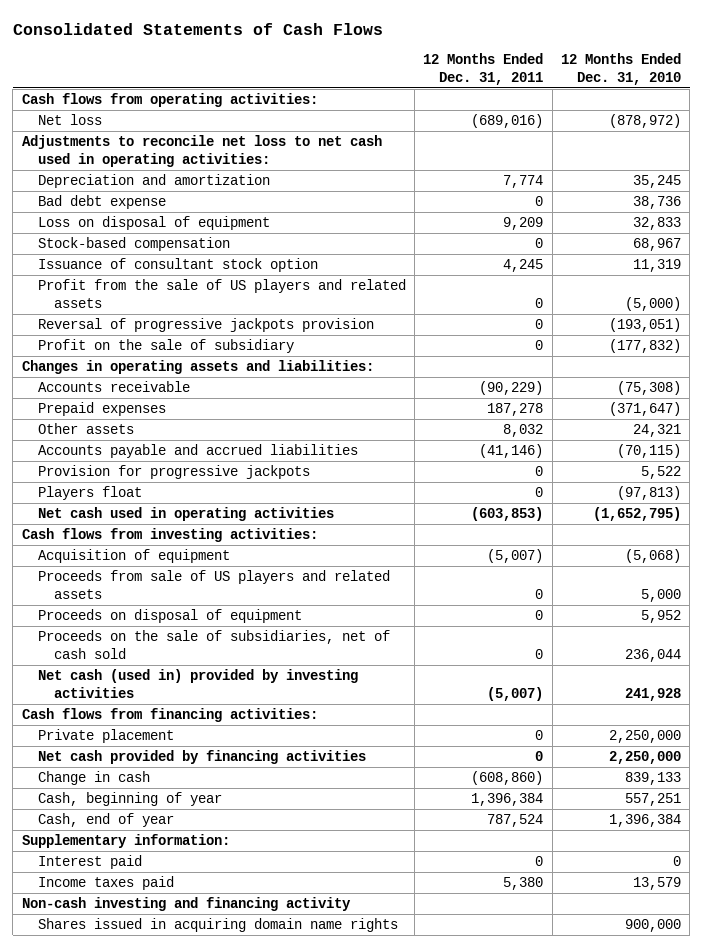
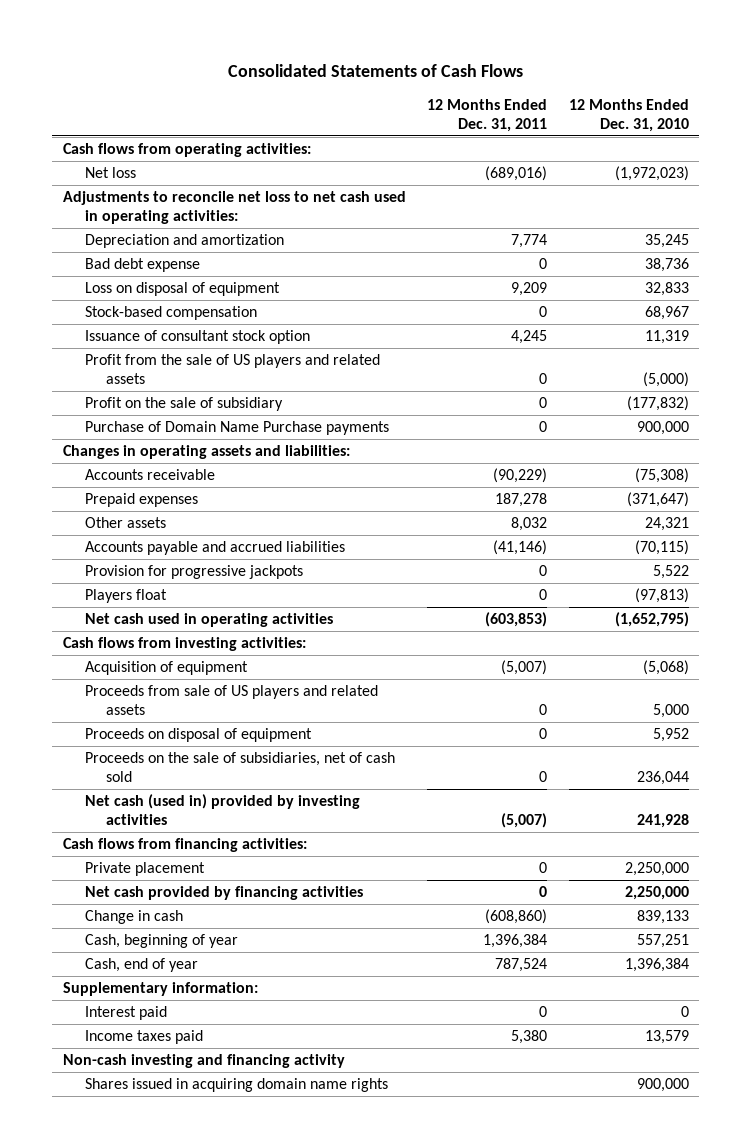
[608,114,681,129] (878,972) -> [614,166,689,182] (1,972,023)
[37,318,374,333] Reversal of progressive jackpots provision -> none
none -> [84,421,389,436] Purchase of Domain Name Purchase payments

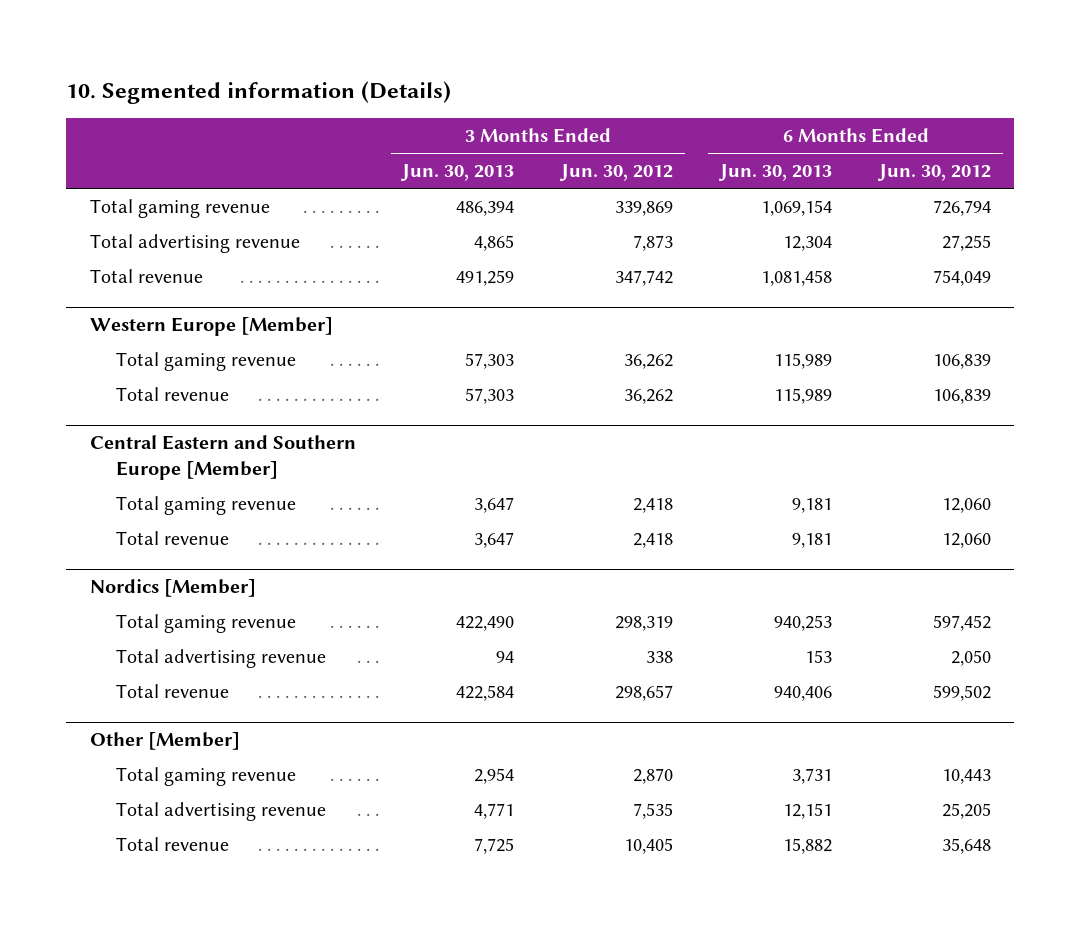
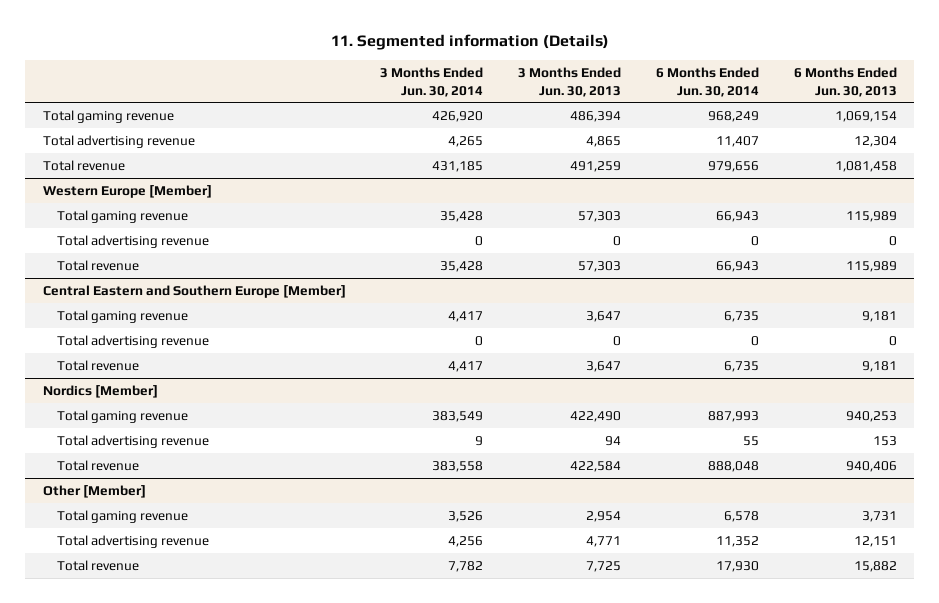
[66,80,452,104] 10. Segmented information (Details) -> [330,34,609,51] 11. Segmented information (Details)
[559,164,674,182] Jun. 30, 2012 -> none
[876,164,991,182] Jun. 30, 2012 -> none
none -> [380,67,484,97] 3 Months Ended Jun. 30, 2014
none -> [656,67,760,97] 6 Months Ended Jun. 30, 2014
none -> [57,234,210,248] Total advertising revenue
none -> [57,334,210,348] Total advertising revenue

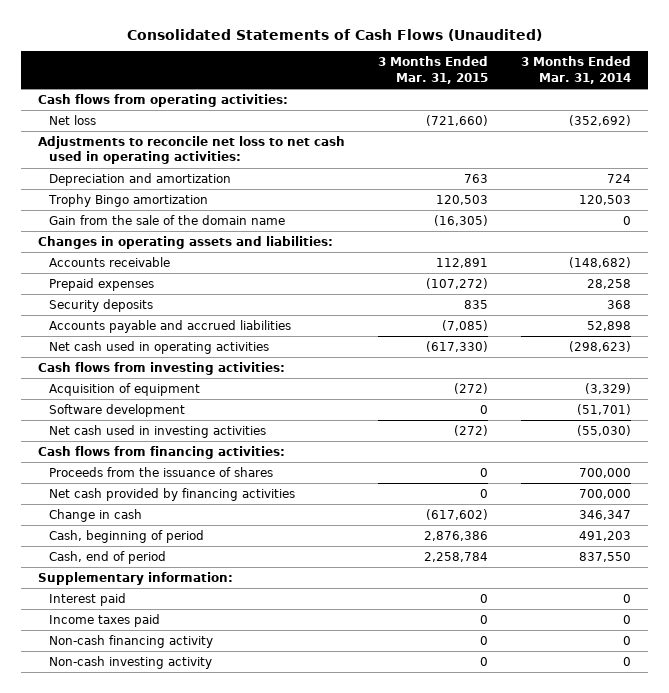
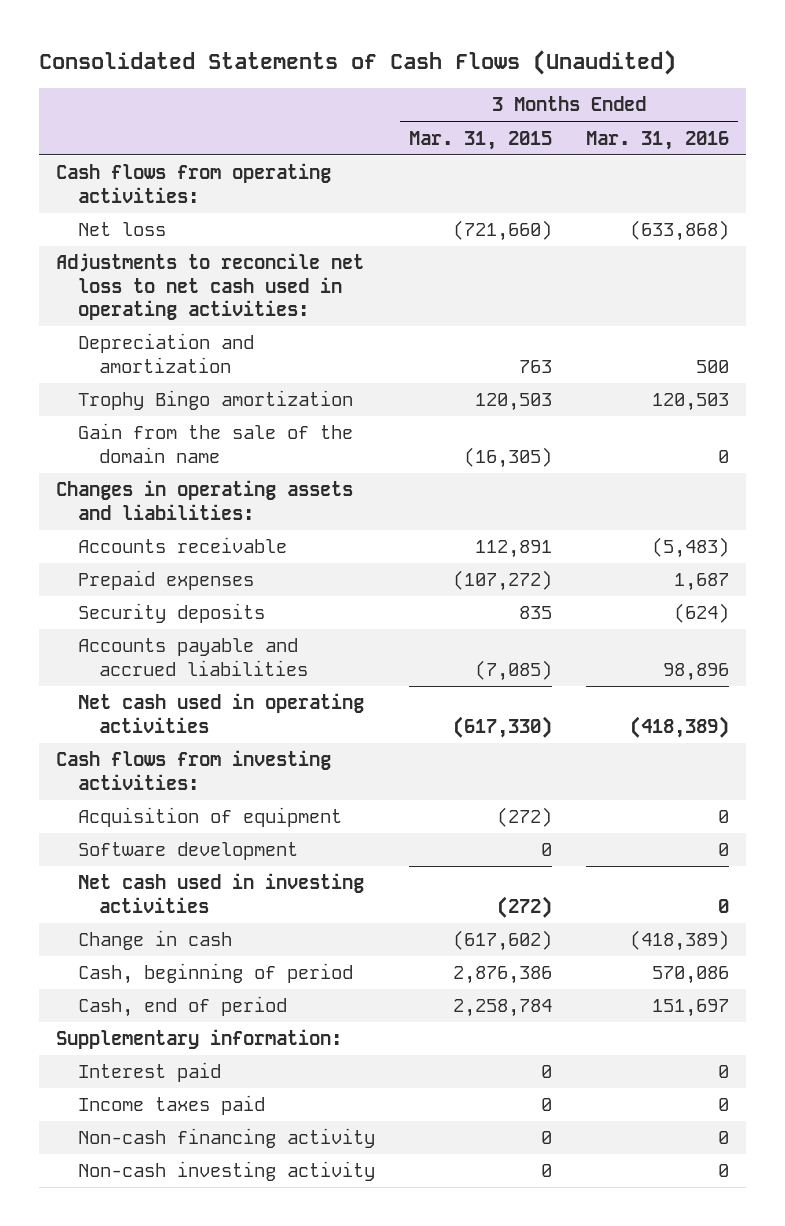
[521,56,632,84] 3 Months Ended Mar. 31, 2014 -> none
none -> [586,130,730,150] Mar. 31, 2016
[37,446,285,460] Cash flows from financing activities: -> none
[48,467,273,478] Proceeds from the issuance of shares -> none
[48,488,295,502] Net cash provided by financing activities -> none

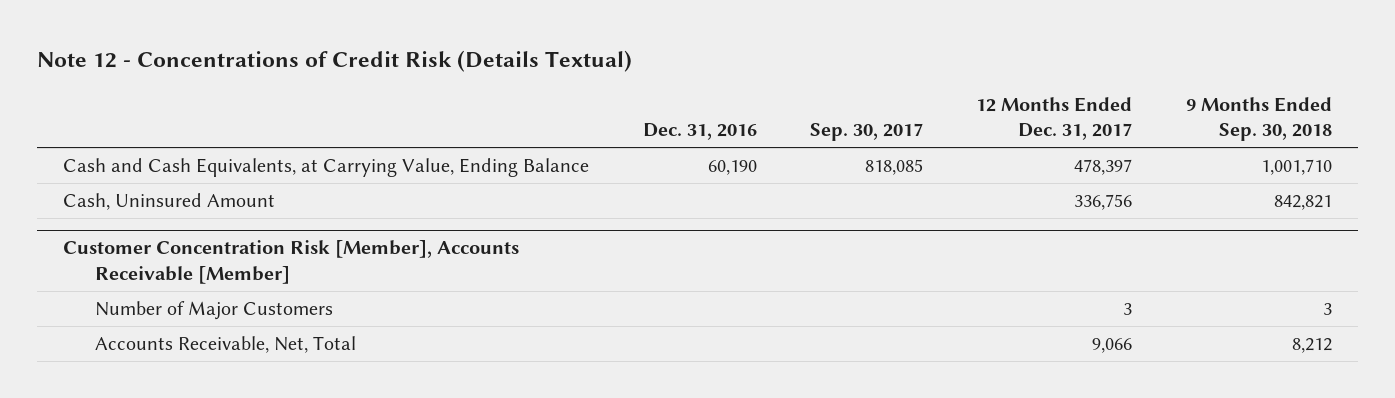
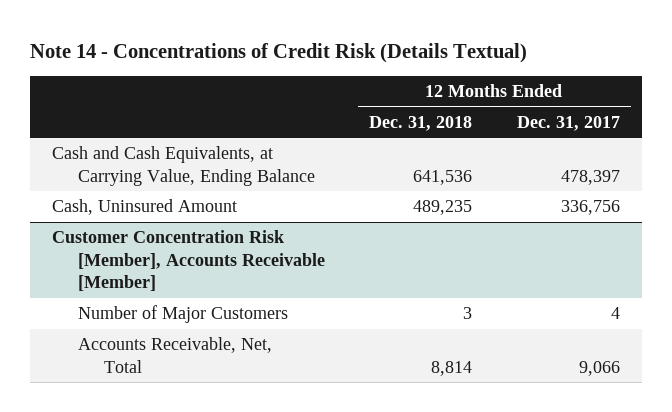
[36,50,632,73] Note 12 - Concentrations of Credit Risk (Details Textual) -> [29,42,527,63] Note 14 - Concentrations of Credit Risk (Details Textual)
[642,123,757,141] Dec. 31, 2016 -> none
[809,123,923,142] Sep. 30, 2017 -> none
[1185,97,1332,142] 9 Months Ended Sep. 30, 2018 -> none
none -> [369,115,473,131] Dec. 31, 2018
[1123,302,1133,315] 3 -> [610,307,620,320] 4

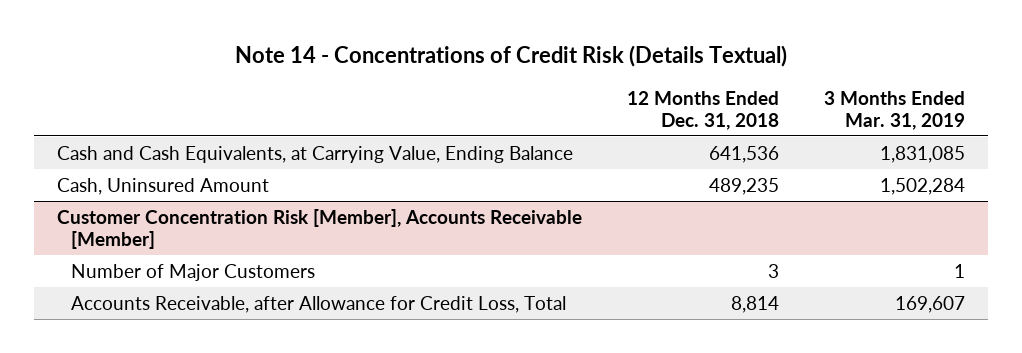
[516,115,620,131] Dec. 31, 2017 -> none
none -> [823,90,965,130] 3 Months Ended Mar. 31, 2019
[77,337,272,373] Accounts Receivable, Net, Total -> [70,295,566,313] Accounts Receivable, after Allowance for Credit Loss, Total

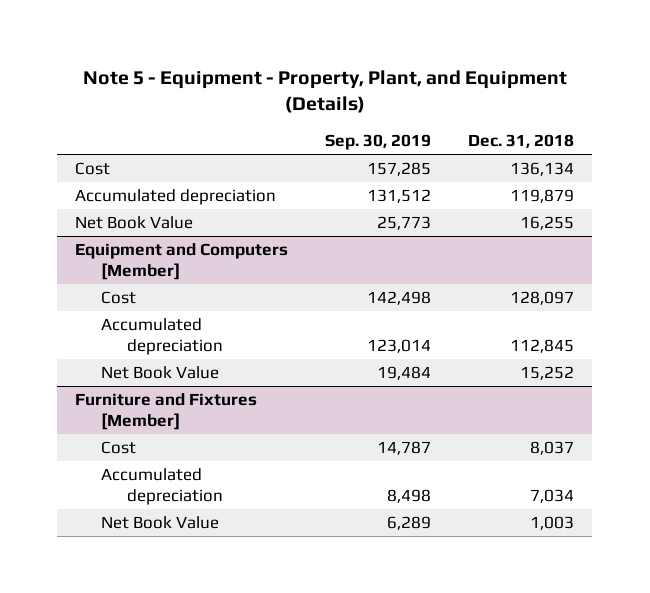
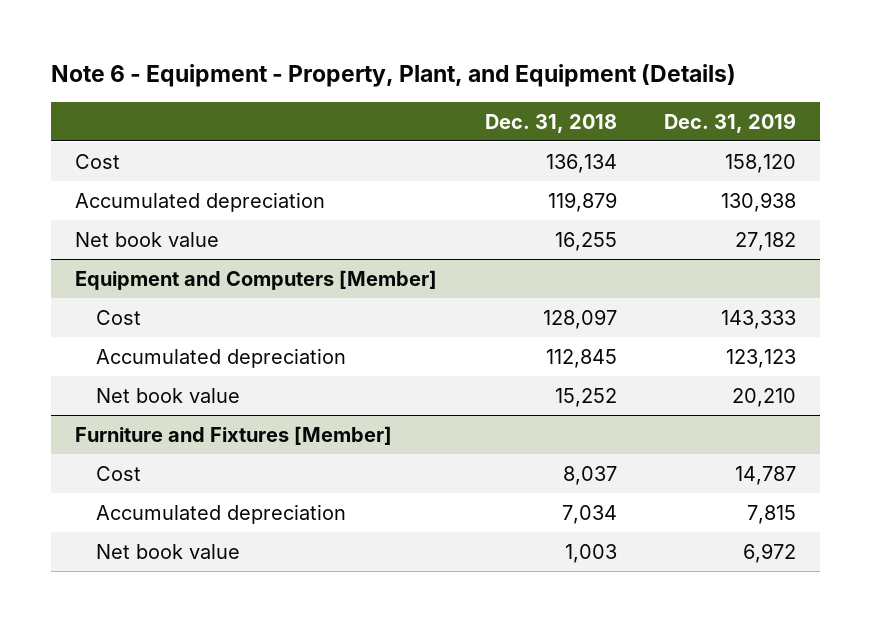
[82,69,567,114] Note 5 - Equipment - Property, Plant, and Equipment (Details) -> [51,64,737,88] Note 6 - Equipment - Property, Plant, and Equipment (Details)
[325,134,432,151] Sep. 30, 2019 -> none
none -> [664,112,797,133] Dec. 31, 2019
[75,216,194,230] Net Book Value -> [75,231,220,247] Net book value
[101,366,220,380] Net Book Value -> [95,387,240,403] Net book value
[101,516,220,530] Net Book Value -> [95,543,240,559] Net book value

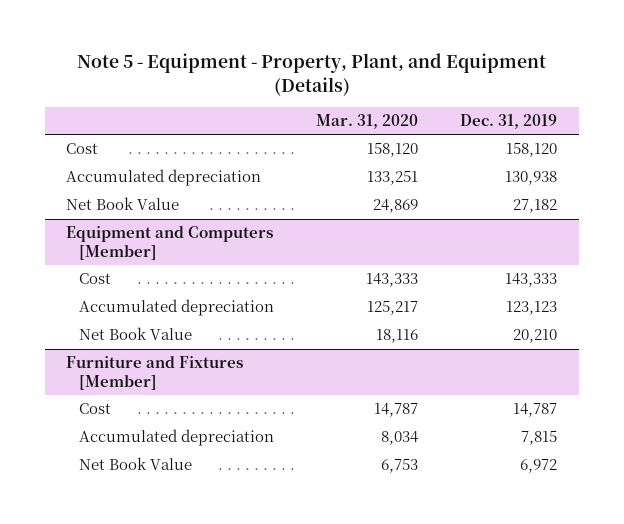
[51,64,737,88] Note 6 - Equipment - Property, Plant, and Equipment (Details) -> [76,53,546,96] Note 5 - Equipment - Property, Plant, and Equipment (Details)
[484,113,617,133] Dec. 31, 2018 -> none
none -> [316,114,419,130] Mar. 31, 2020
[75,231,220,247] Net book value -> [66,197,180,211] Net Book Value
[95,387,240,403] Net book value -> [78,327,192,341] Net Book Value
[95,543,240,559] Net book value -> [78,457,192,471] Net Book Value

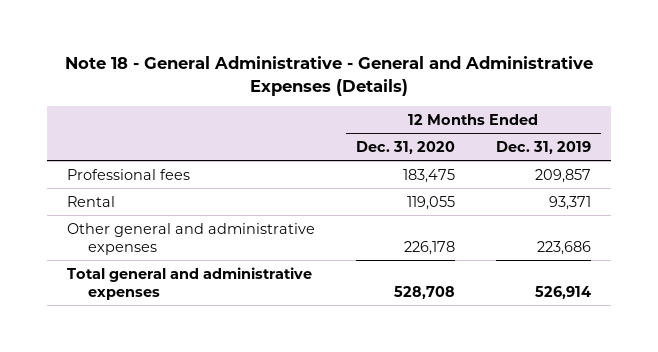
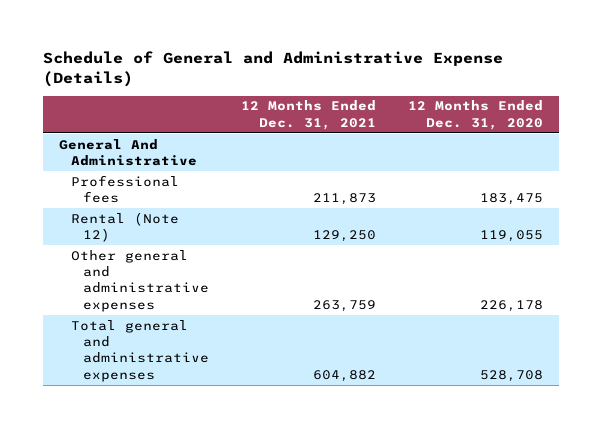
[64,56,593,96] Note 18 - General Administrative - General and Administrative Expenses (Details) -> [43,51,504,87] Schedule of General and Administrative Expense (Details)
[495,140,591,154] Dec. 31, 2019 -> none
none -> [240,100,376,130] 12 Months Ended Dec. 31, 2021
none -> [59,138,198,167] General And Administrative
[67,195,116,207] Rental -> [71,211,180,243] Rental (Note 12)

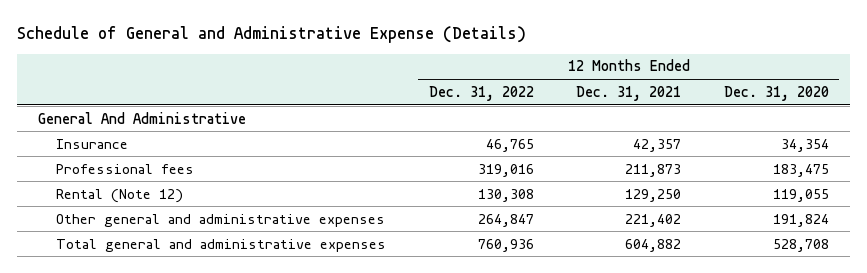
none -> [428,85,534,101] Dec. 31, 2022
none -> [56,138,129,149] Insurance
[312,299,376,312] 263,759 -> [625,213,682,227] 221,402
[480,299,544,312] 226,178 -> [772,213,829,227] 191,824

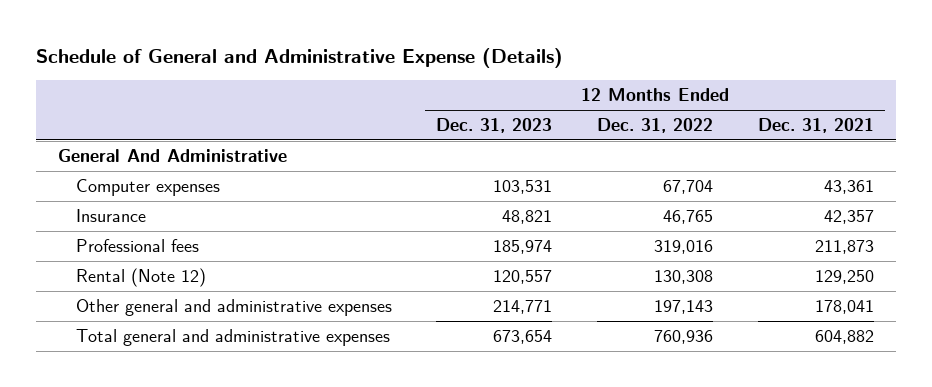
[723,85,829,101] Dec. 31, 2020 -> none
none -> [436,118,553,134] Dec. 31, 2023
none -> [75,179,220,197] Computer expenses
[477,213,534,227] 264,847 -> [654,300,714,315] 197,143
[625,213,682,227] 221,402 -> [815,300,875,315] 178,041

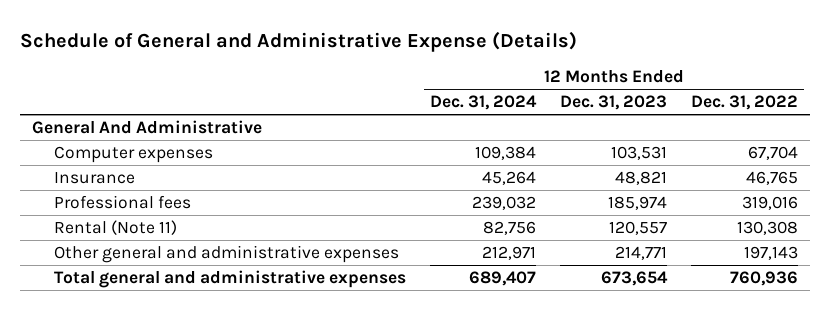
[758,118,875,134] Dec. 31, 2021 -> none
none -> [429,95,537,111] Dec. 31, 2024
[75,268,206,288] Rental (Note 12) -> [53,219,177,235] Rental (Note 11)

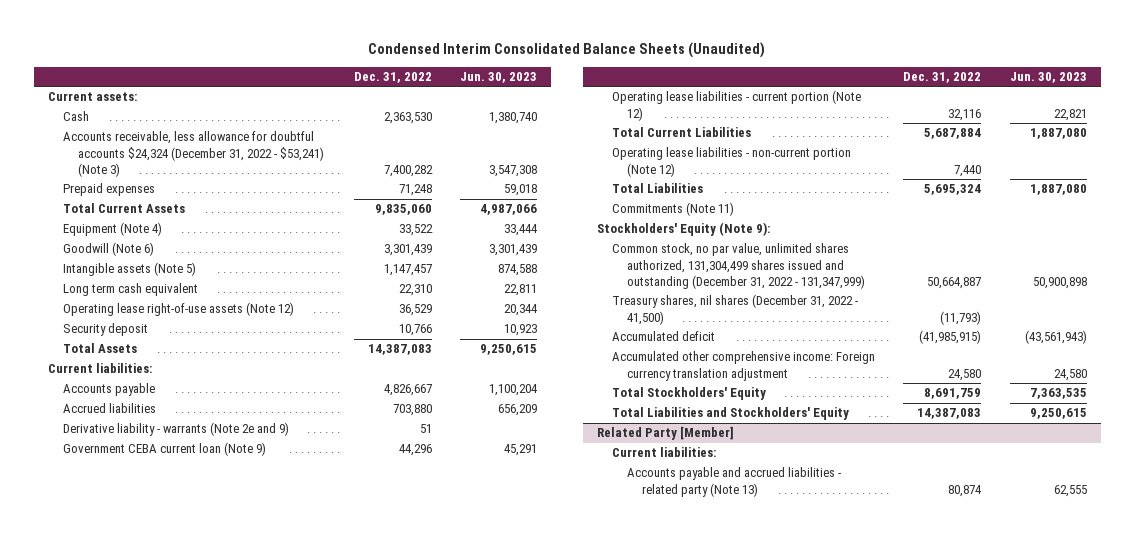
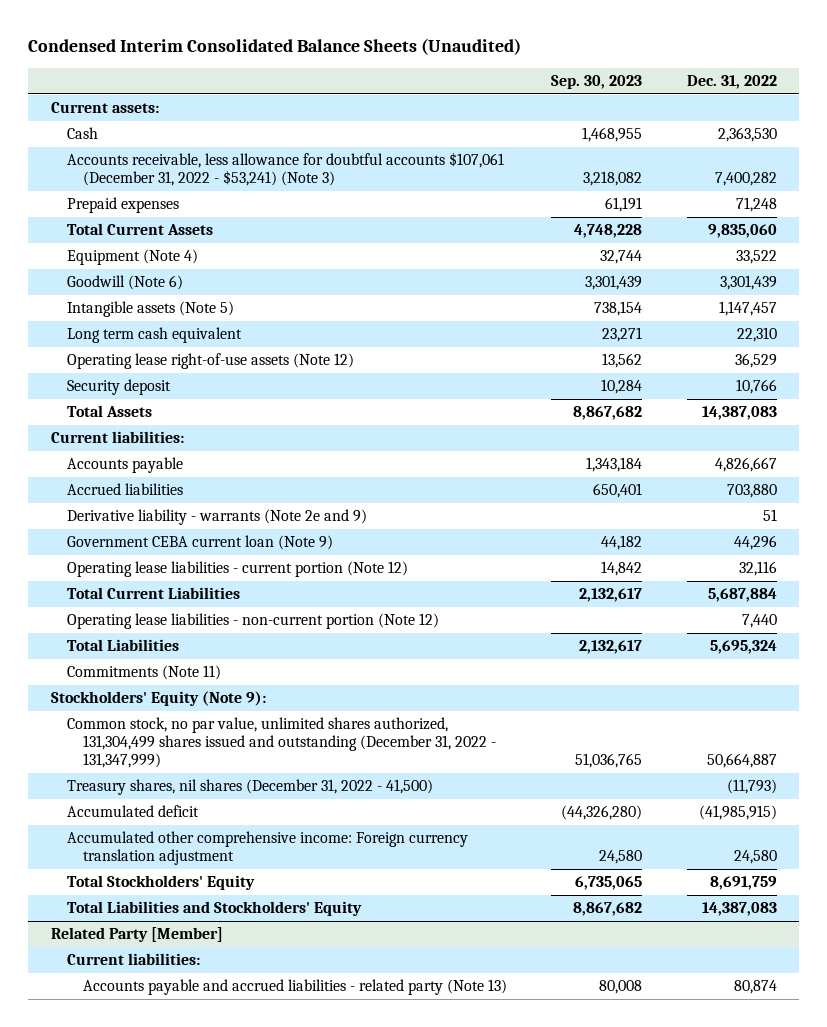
[460,71,538,83] Jun. 30, 2023 -> none
none -> [551,75,643,90] Sep. 30, 2023
[62,131,324,177] Accounts receivable, less allowance for doubtful accounts $24,324 (December 31, 2022 - $53,241) (Note 3) -> [66,152,504,187] Accounts receivable, less allowance for doubtful accounts $107,061 (December 31, 2022 - $53,241) (Note 3)

